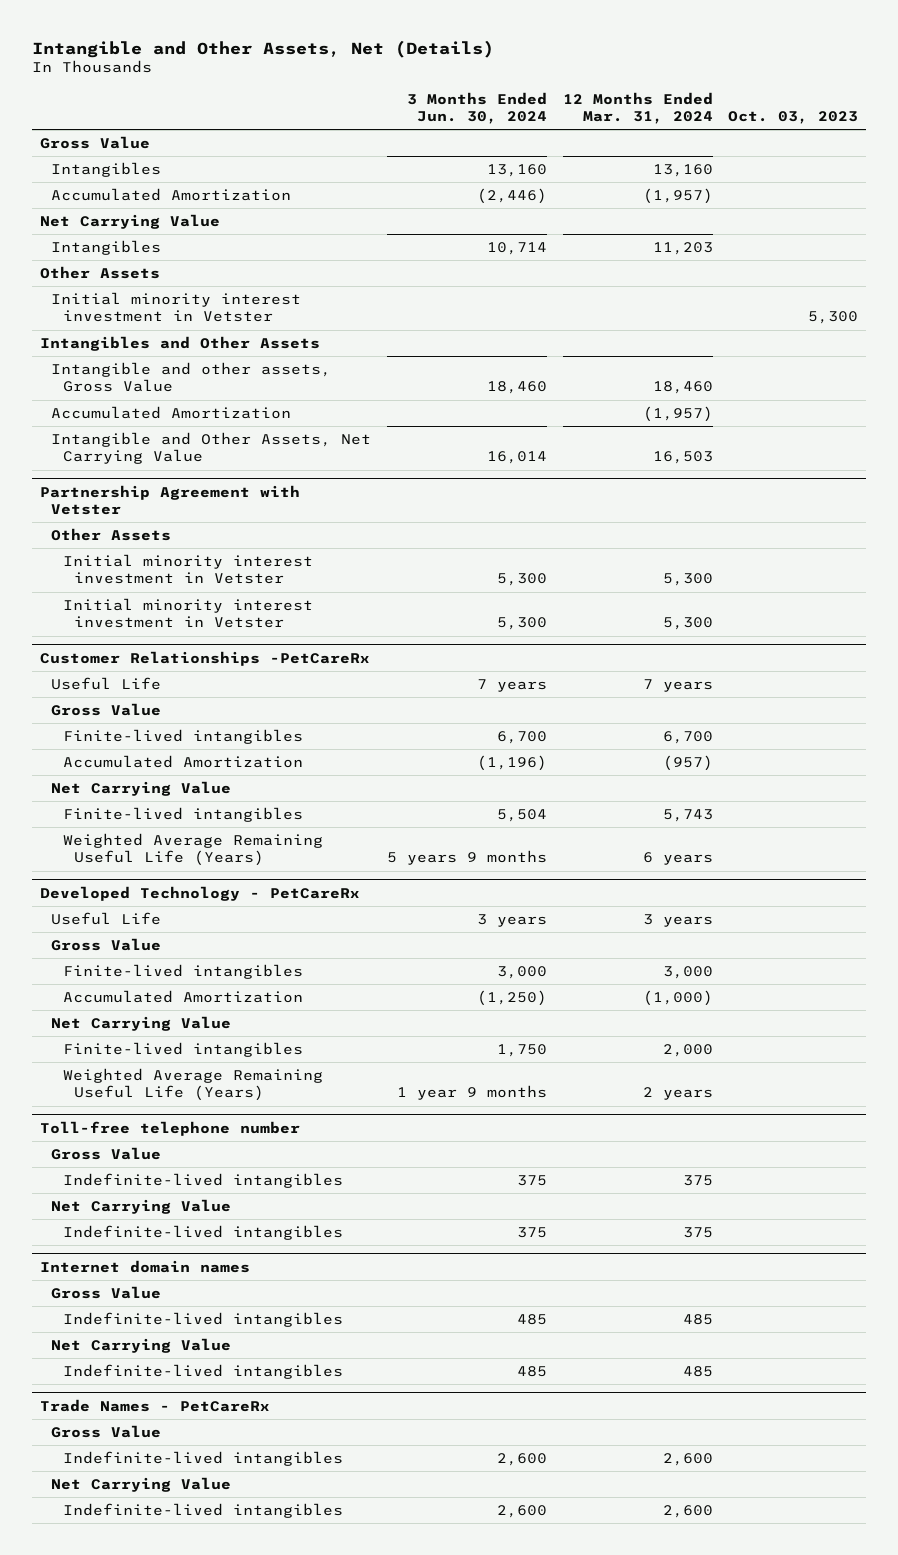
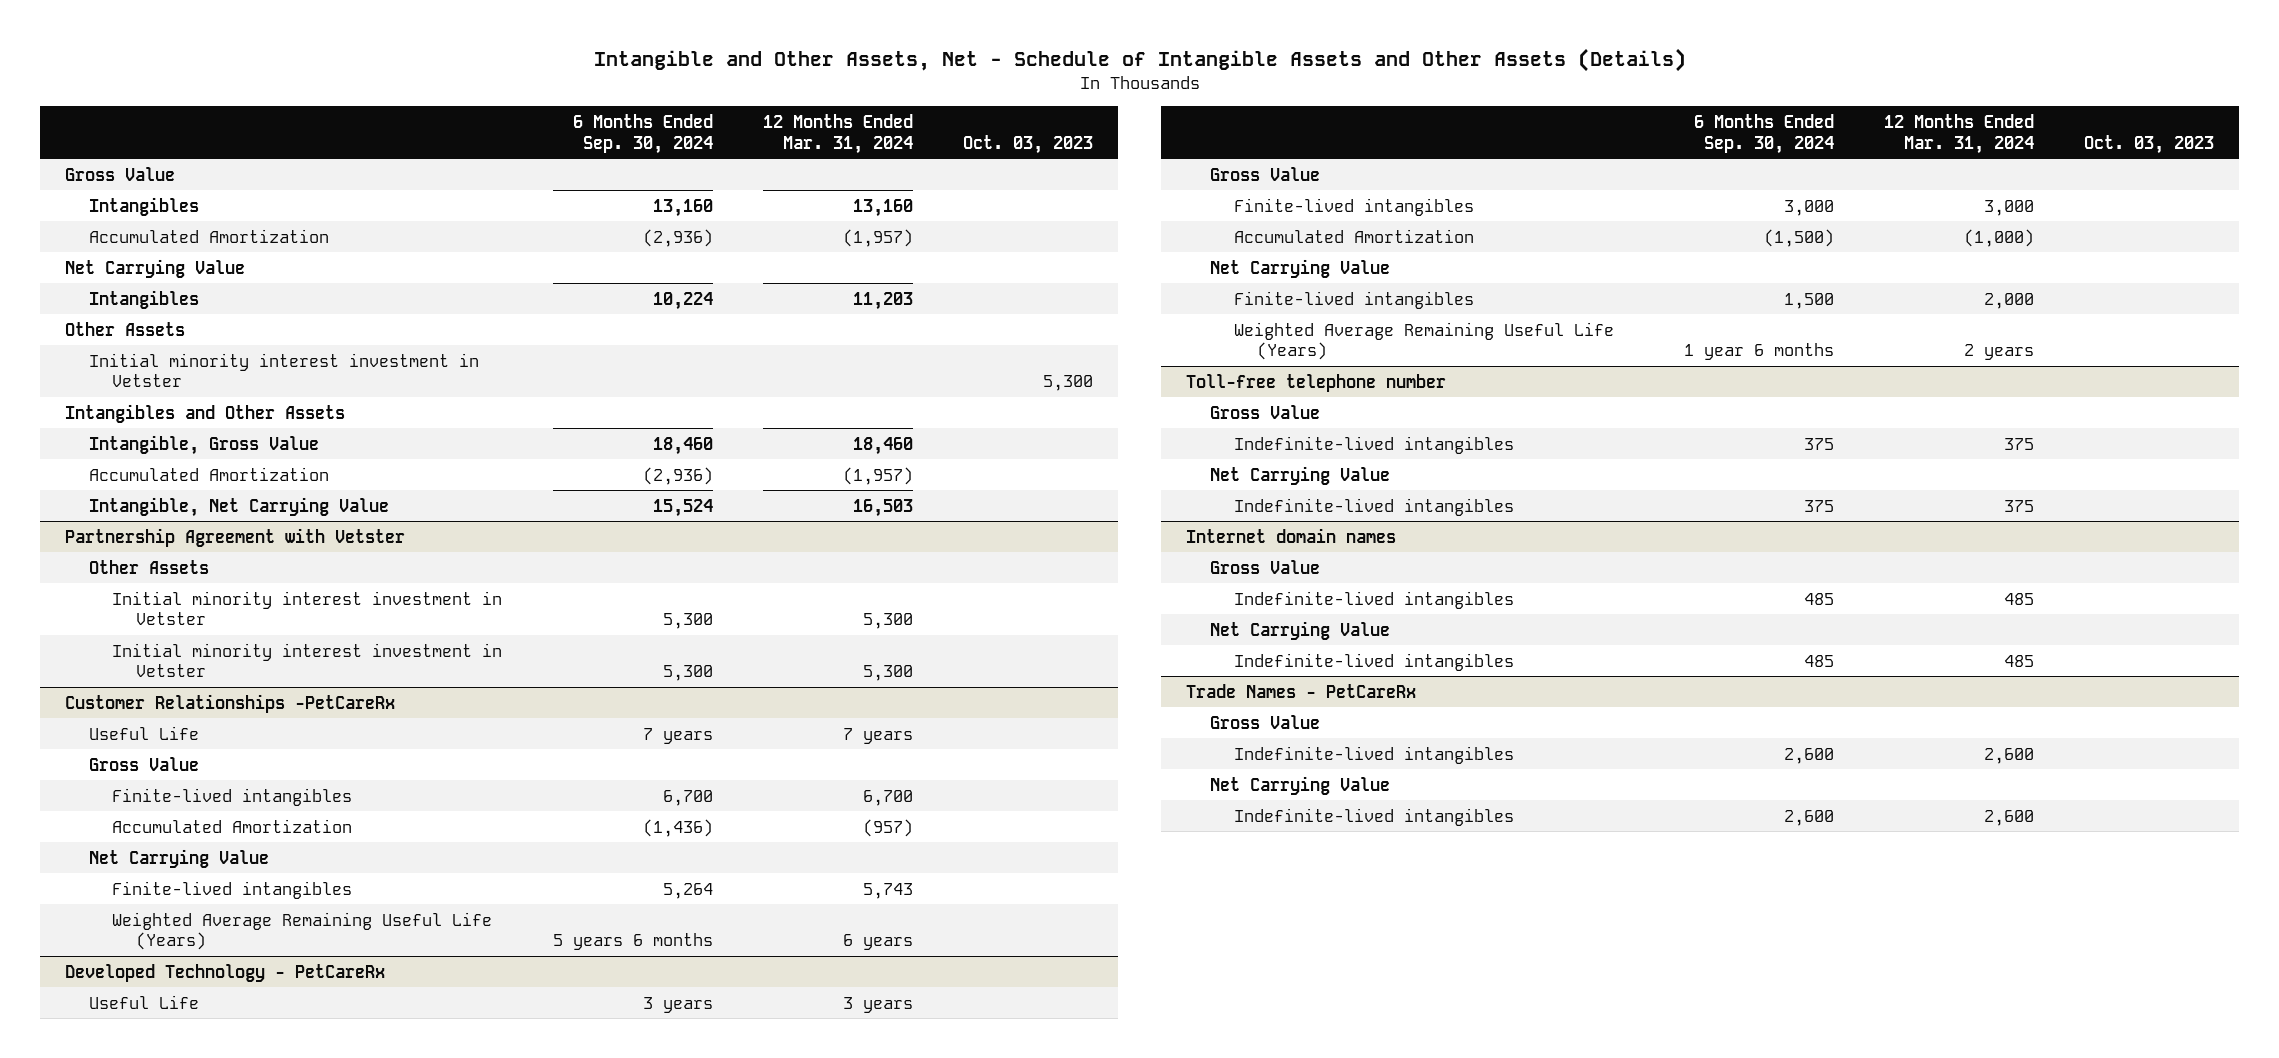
[32,39,495,58] Intangible and Other Assets, Net (Details) -> [593,48,1686,73] Intangible and Other Assets, Net - Schedule of Intangible Assets and Other Assets (Details)
[406,91,547,125] 3 Months Ended Jun. 30, 2024 -> none
none -> [572,113,713,154] 6 Months Ended Sep. 30, 2024
[51,361,332,393] Intangible and other assets, Gross Value -> [88,434,319,455] Intangible, Gross Value
[51,431,372,465] Intangible and Other Assets, Net Carrying Value -> [88,496,389,517] Intangible, Net Carrying Value

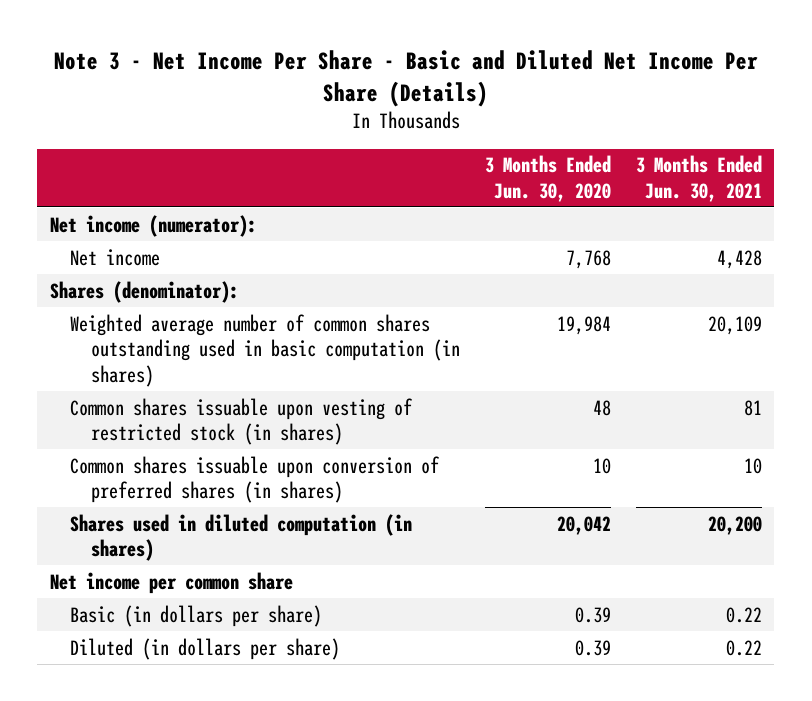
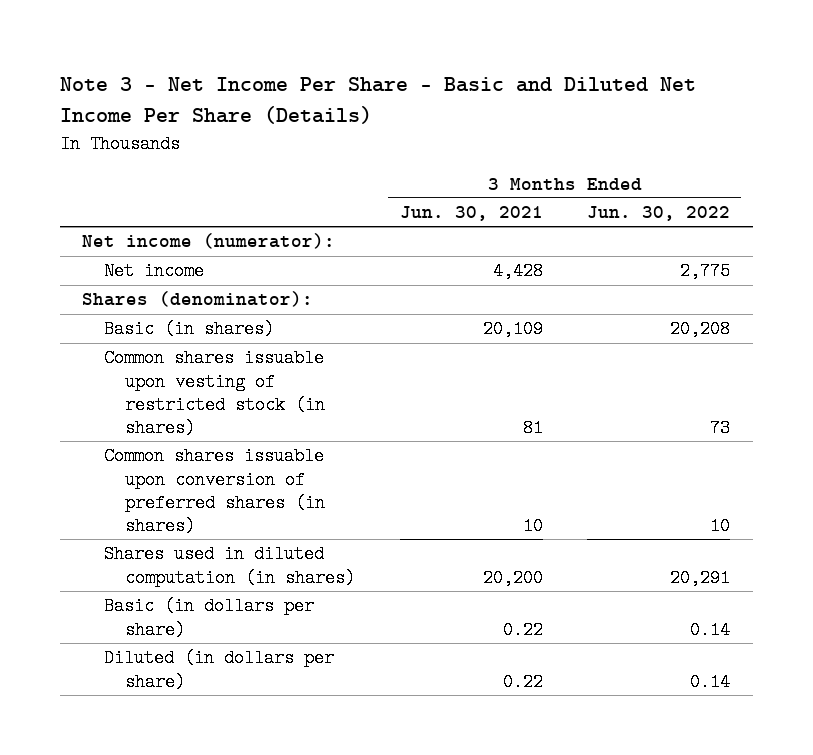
[485,155,612,202] 3 Months Ended Jun. 30, 2020 -> none
none -> [587,206,731,222] Jun. 30, 2022
[70,313,461,387] Weighted average number of common shares outstanding used in basic computation (in shares) -> [103,320,274,339] Basic (in shares)
[49,571,293,594] Net income per common share -> none

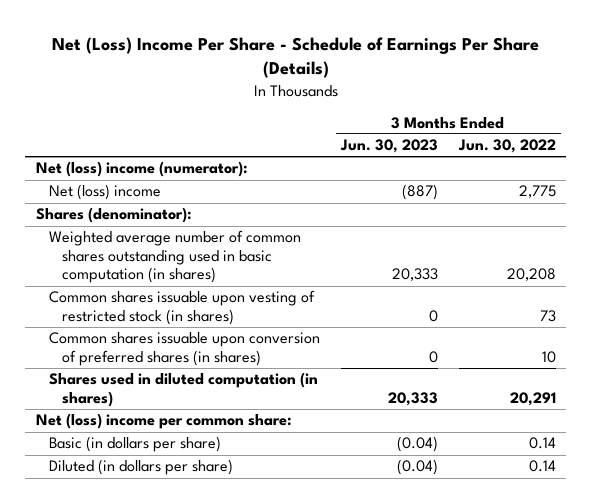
[60,77,697,125] Note 3 - Net Income Per Share - Basic and Diluted Net Income Per Share (Details) -> [51,36,539,79] Net (Loss) Income Per Share - Schedule of Earnings Per Share (Details)
[399,206,543,222] Jun. 30, 2021 -> none
none -> [339,139,438,154] Jun. 30, 2023
[82,233,336,250] Net income (numerator): -> [35,161,248,178] Net (loss) income (numerator):
[103,262,204,281] Net income -> [48,184,161,201] Net (loss) income
[103,320,274,339] Basic (in shares) -> [48,230,301,284] Weighted average number of common shares outstanding used in basic computation (in shares)
none -> [35,413,292,430] Net (loss) income per common share:

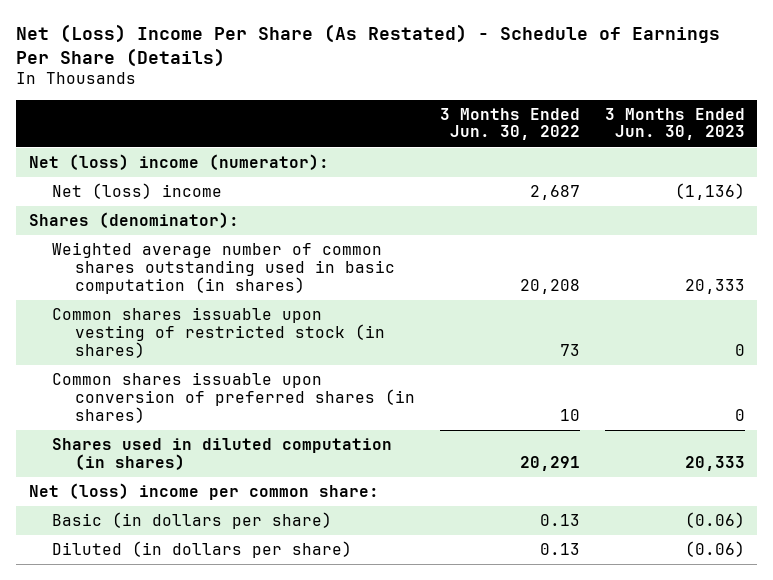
[51,36,539,79] Net (Loss) Income Per Share - Schedule of Earnings Per Share (Details) -> [16,23,721,67] Net (Loss) Income Per Share (As Restated) - Schedule of Earnings Per Share (Details)
[401,184,438,201] (887) -> [674,183,745,201] (1,136)
[518,185,556,199] 2,775 -> [529,185,580,201] 2,687
[396,436,438,453] (0.04) -> [684,512,745,529] (0.06)
[528,437,556,450] 0.14 -> [539,514,580,527] 0.13
[396,459,438,476] (0.04) -> [684,541,745,558] (0.06)
[528,460,556,473] 0.14 -> [539,543,580,556] 0.13

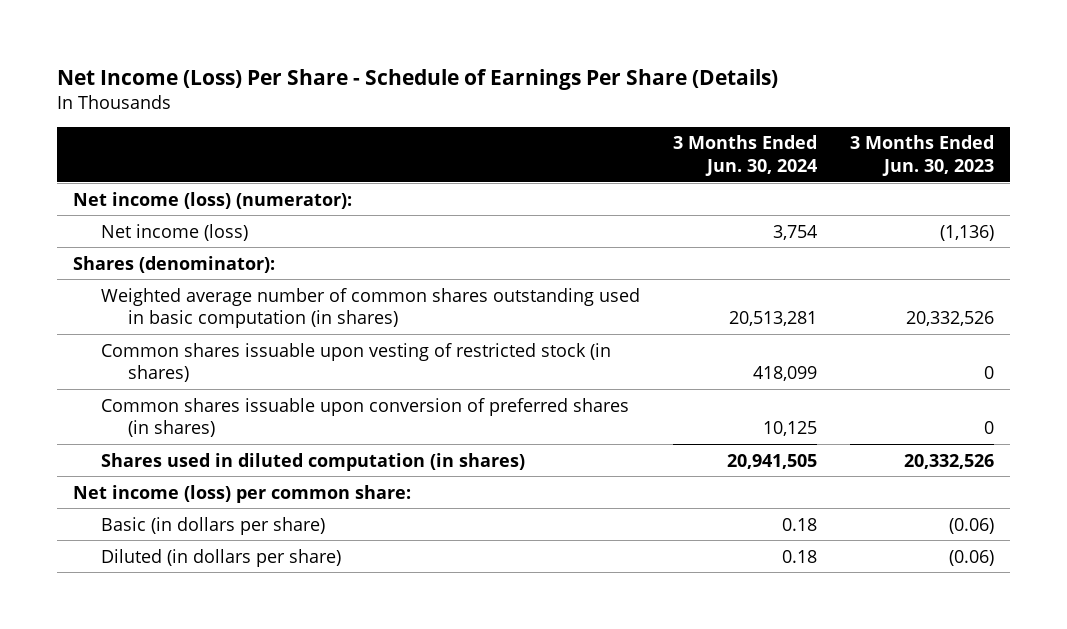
[16,23,721,67] Net (Loss) Income Per Share (As Restated) - Schedule of Earnings Per Share (Details) -> [56,68,778,90] Net Income (Loss) Per Share - Schedule of Earnings Per Share (Details)
[439,107,580,141] 3 Months Ended Jun. 30, 2022 -> none
none -> [672,135,817,176] 3 Months Ended Jun. 30, 2024
[28,154,329,171] Net (loss) income (numerator): -> [73,191,353,209] Net income (loss) (numerator):
[51,183,222,200] Net (loss) income -> [100,223,248,241] Net income (loss)
[684,278,745,294] 20,333 -> [905,311,994,327] 20,332,526
[684,455,745,471] 20,333 -> [903,453,994,469] 20,332,526
[28,483,379,501] Net (loss) income per common share: -> [73,484,412,503] Net income (loss) per common share:

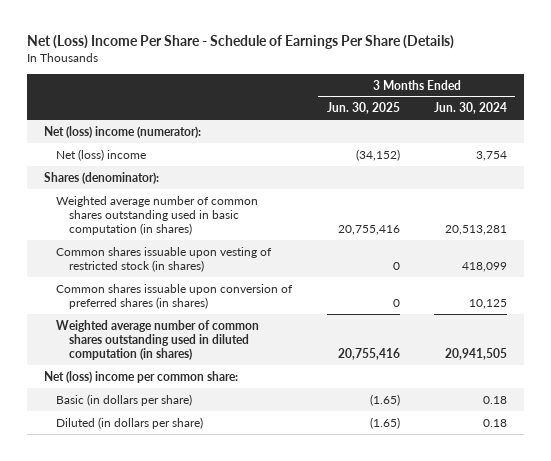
[56,68,778,90] Net Income (Loss) Per Share - Schedule of Earnings Per Share (Details) -> [27,34,455,49] Net (Loss) Income Per Share - Schedule of Earnings Per Share (Details)
[849,135,994,176] 3 Months Ended Jun. 30, 2023 -> none
none -> [326,102,400,115] Jun. 30, 2025
[73,191,353,209] Net income (loss) (numerator): -> [44,125,202,138] Net (loss) income (numerator):
[100,223,248,241] Net income (loss) -> [56,148,147,161] Net (loss) income
[100,452,525,471] Shares used in diluted computation (in shares) -> [56,319,260,360] Weighted average number of common shares outstanding used in diluted computation (in shares)
[73,484,412,503] Net income (loss) per common share: -> [44,370,239,383] Net (loss) income per common share:

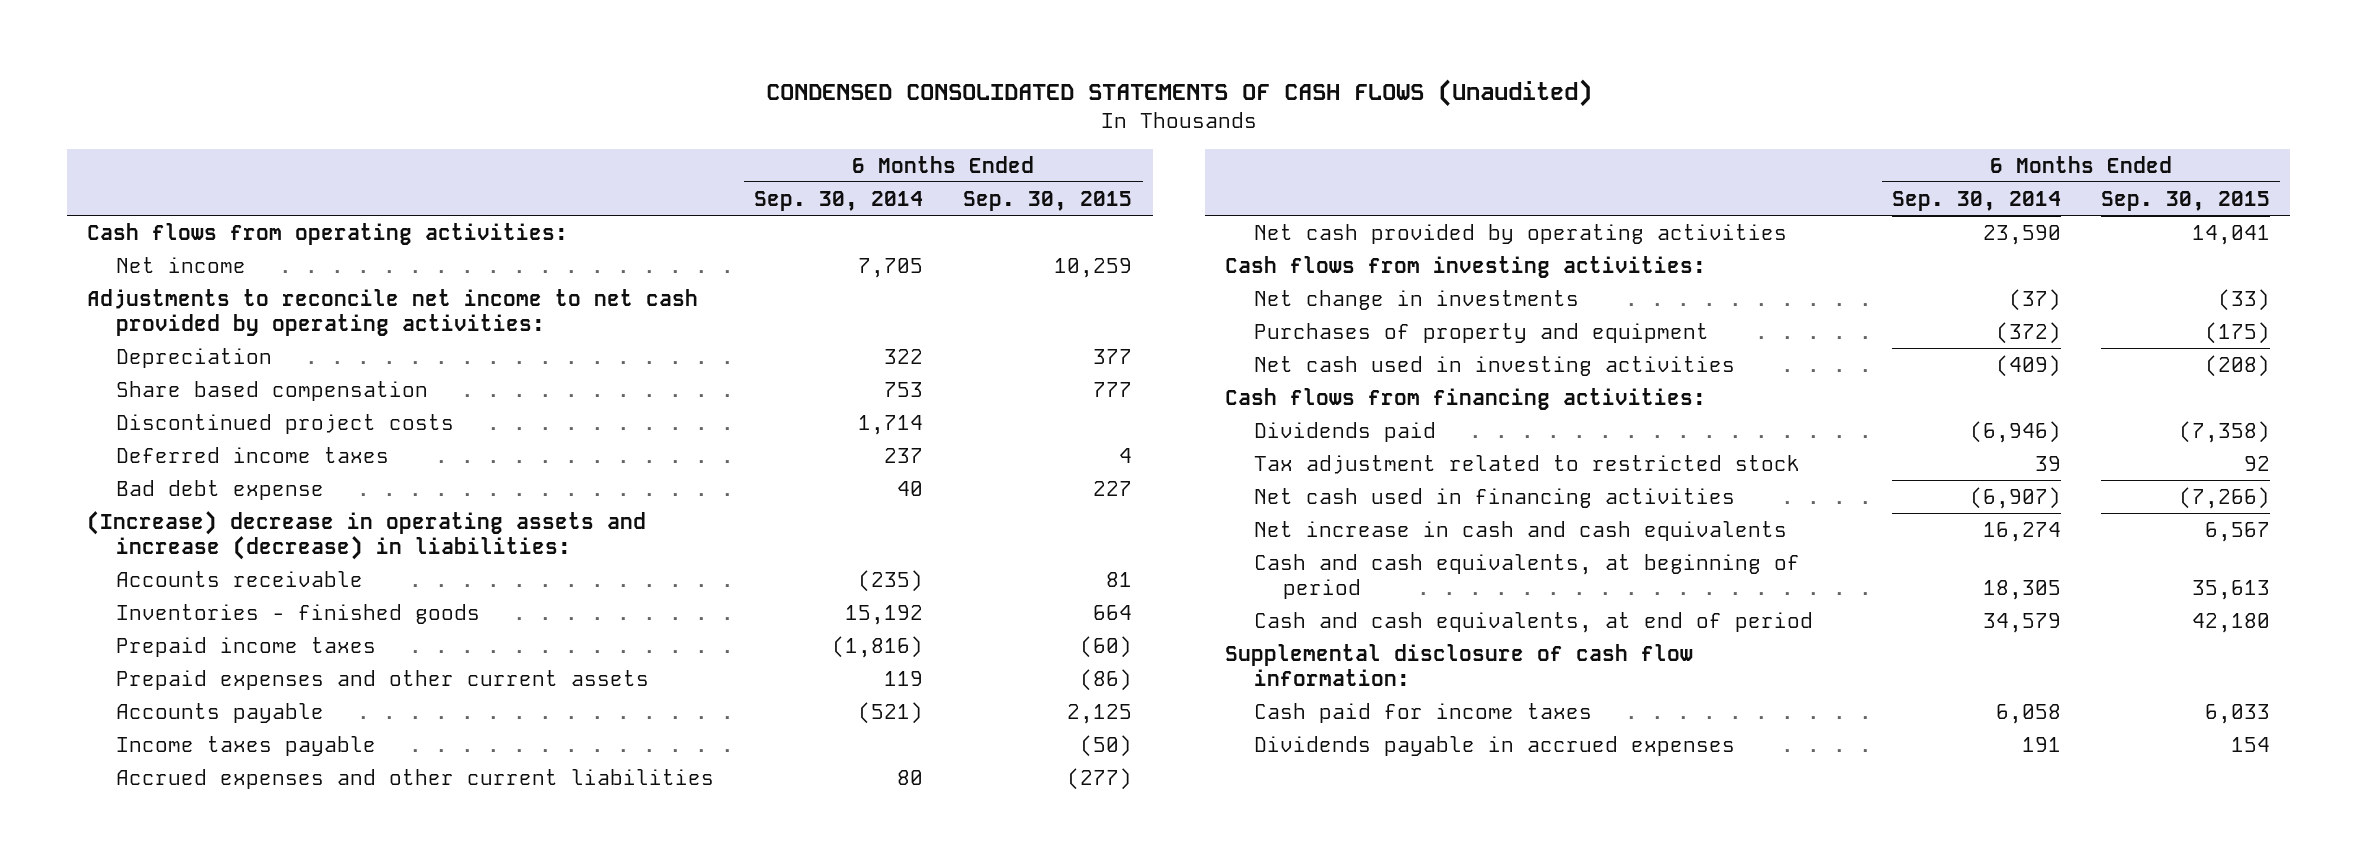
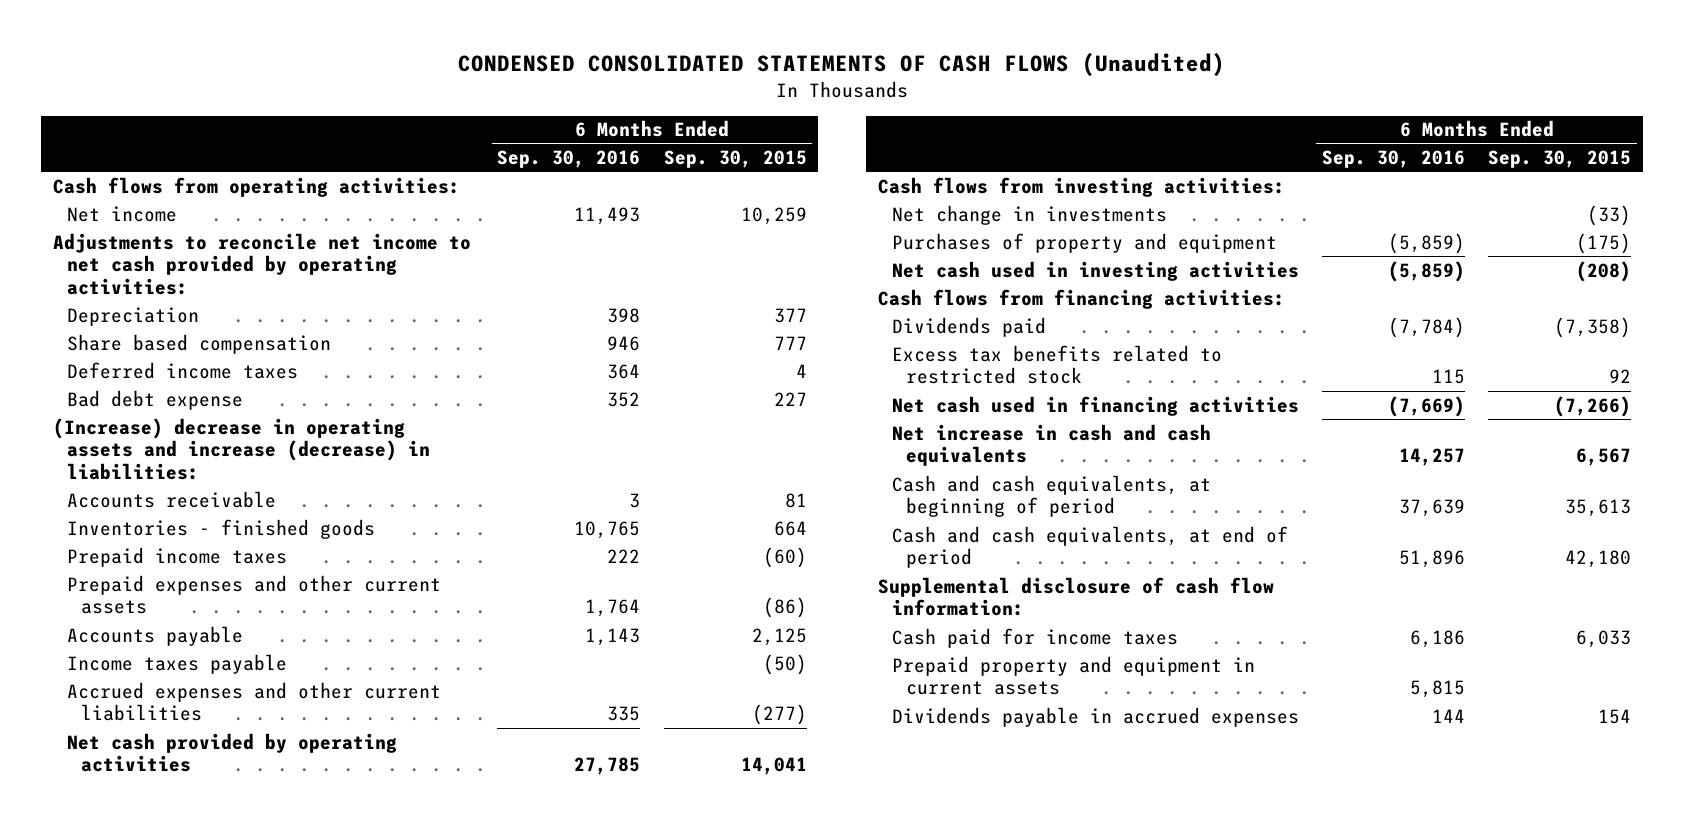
[754,190,924,211] Sep. 30, 2014 -> none
none -> [497,150,641,169] Sep. 30, 2016
[116,413,455,434] Discontinued project costs -> none
[1253,454,1800,474] Tax adjustment related to restricted stock -> [891,344,1222,385] Excess tax benefits related to restricted stock
none -> [891,655,1255,696] Prepaid property and equipment in current assets

